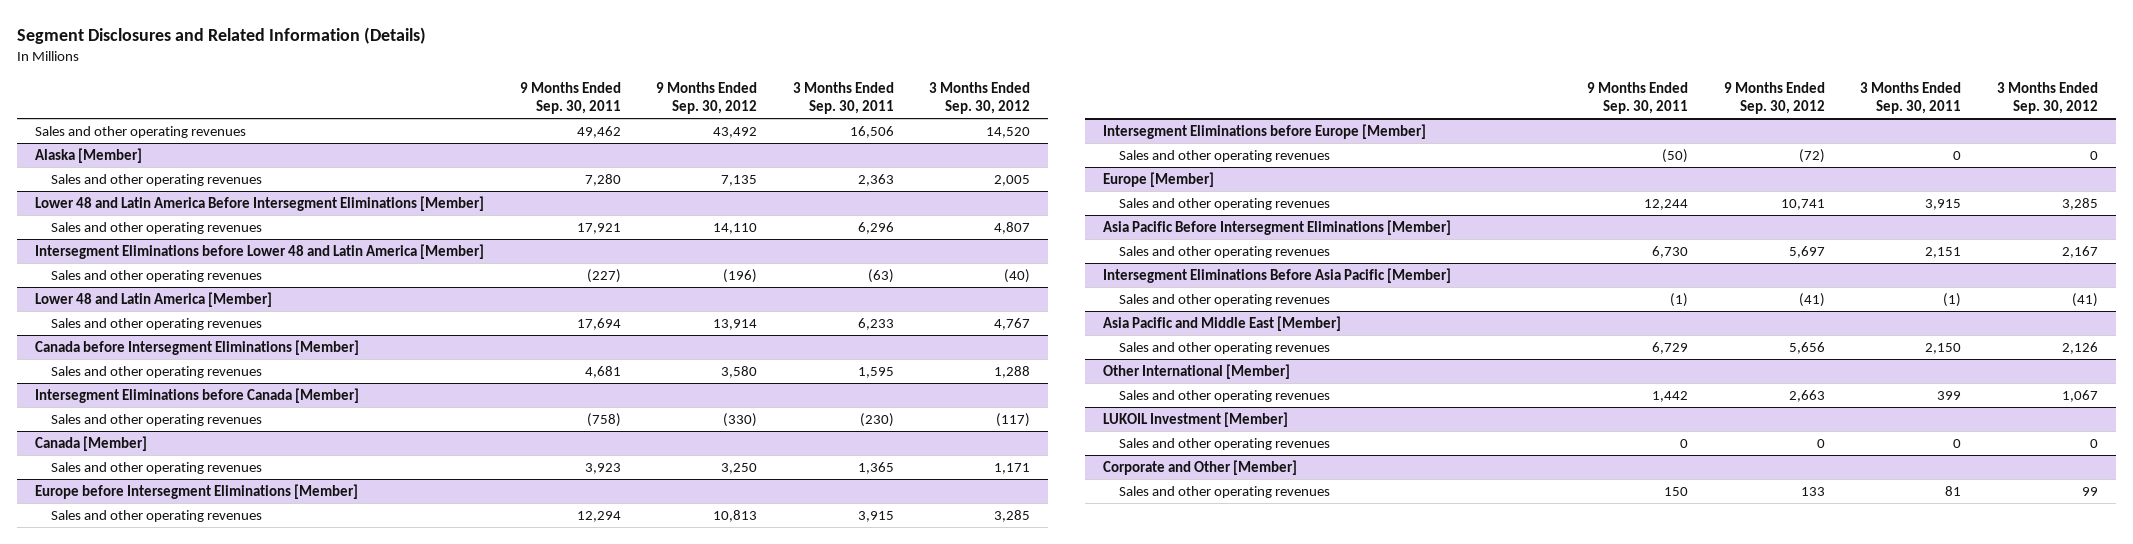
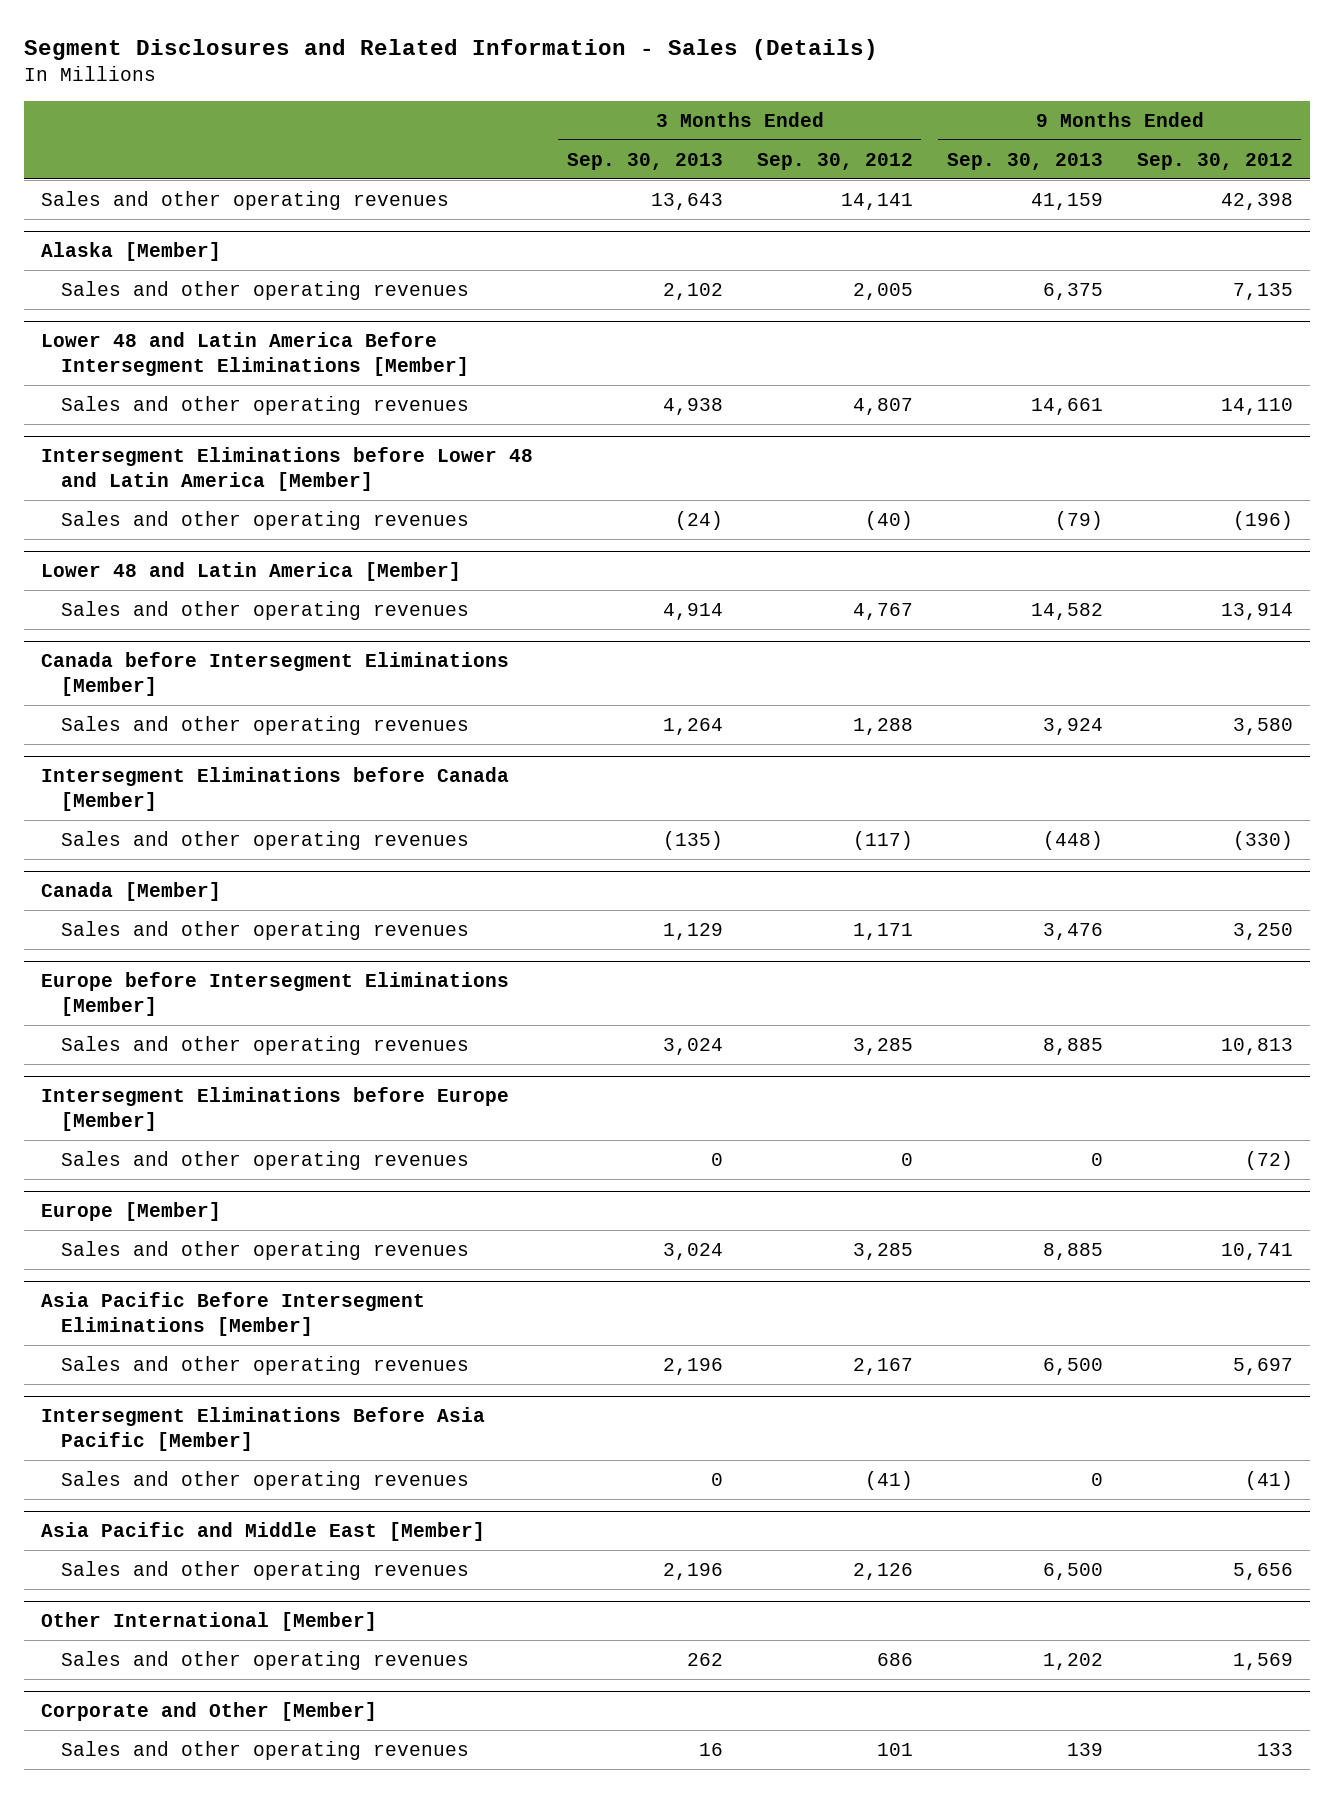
[17,26,427,44] Segment Disclosures and Related Information (Details) -> [24,38,879,60] Segment Disclosures and Related Information - Sales (Details)
[519,82,621,114] 9 Months Ended Sep. 30, 2011 -> none
[792,82,894,114] 3 Months Ended Sep. 30, 2011 -> none
none -> [566,152,723,170] Sep. 30, 2013
none -> [946,152,1103,170] Sep. 30, 2013
[713,127,758,139] 43,492 -> [1220,192,1293,210] 42,398
[986,127,1031,139] 14,520 -> [840,192,913,210] 14,141
[1103,412,1289,428] LUKOIL Investment [Member] -> none
[1119,438,1331,451] Sales and other operating revenues -> none
[1788,390,1825,403] 2,663 -> [1232,1652,1293,1670] 1,569
[2061,390,2098,403] 1,067 -> [876,1652,913,1666] 686
[2081,487,2098,497] 99 -> [876,1742,913,1756] 101

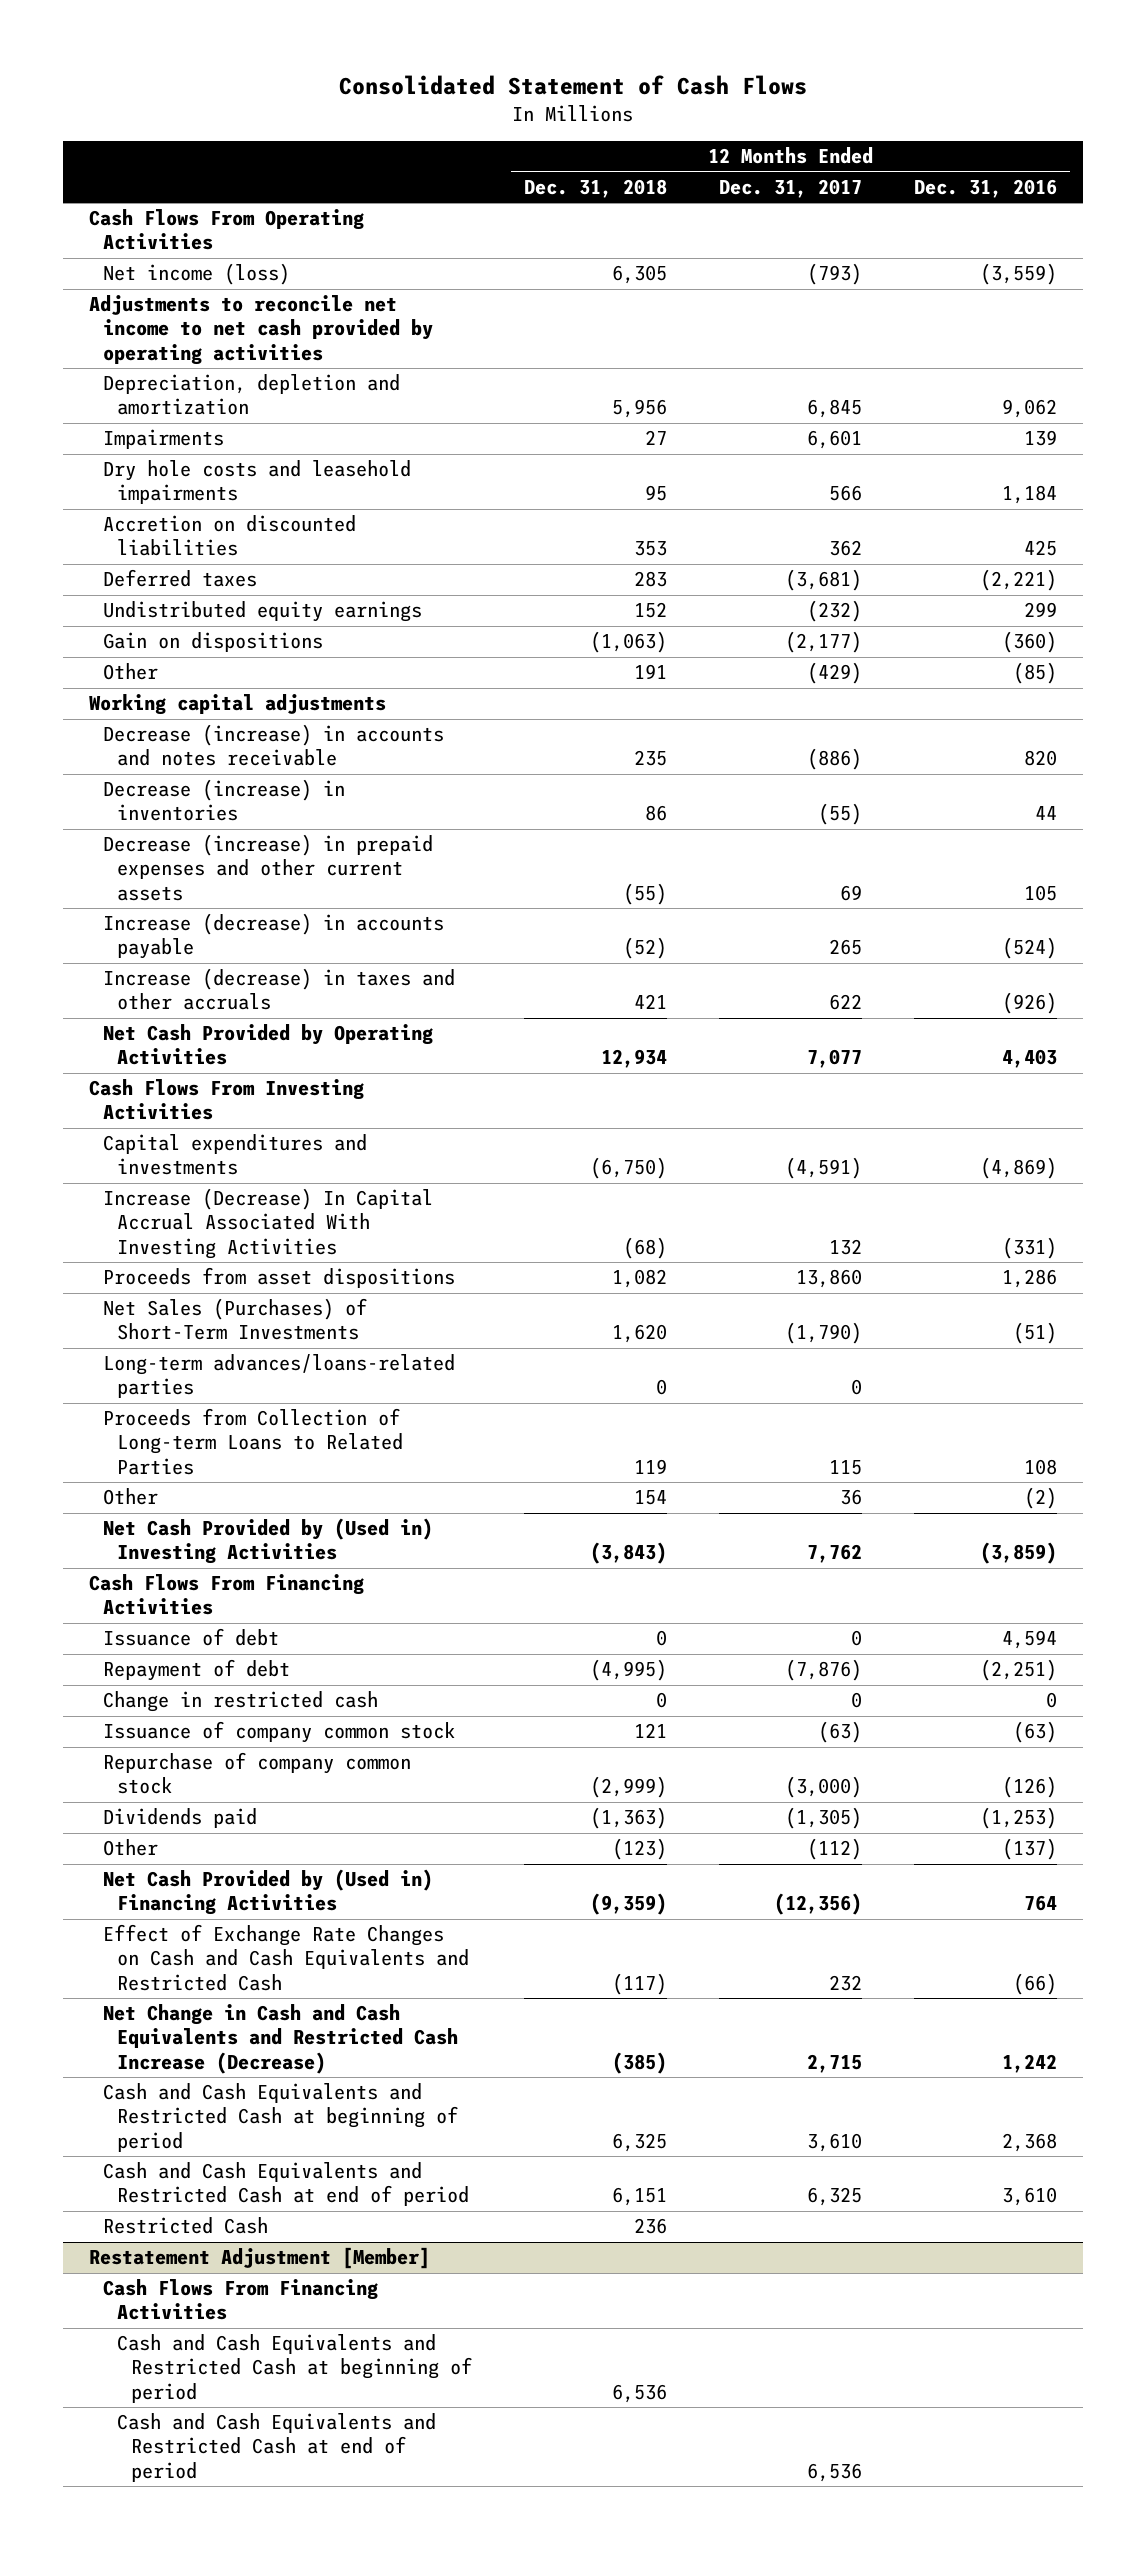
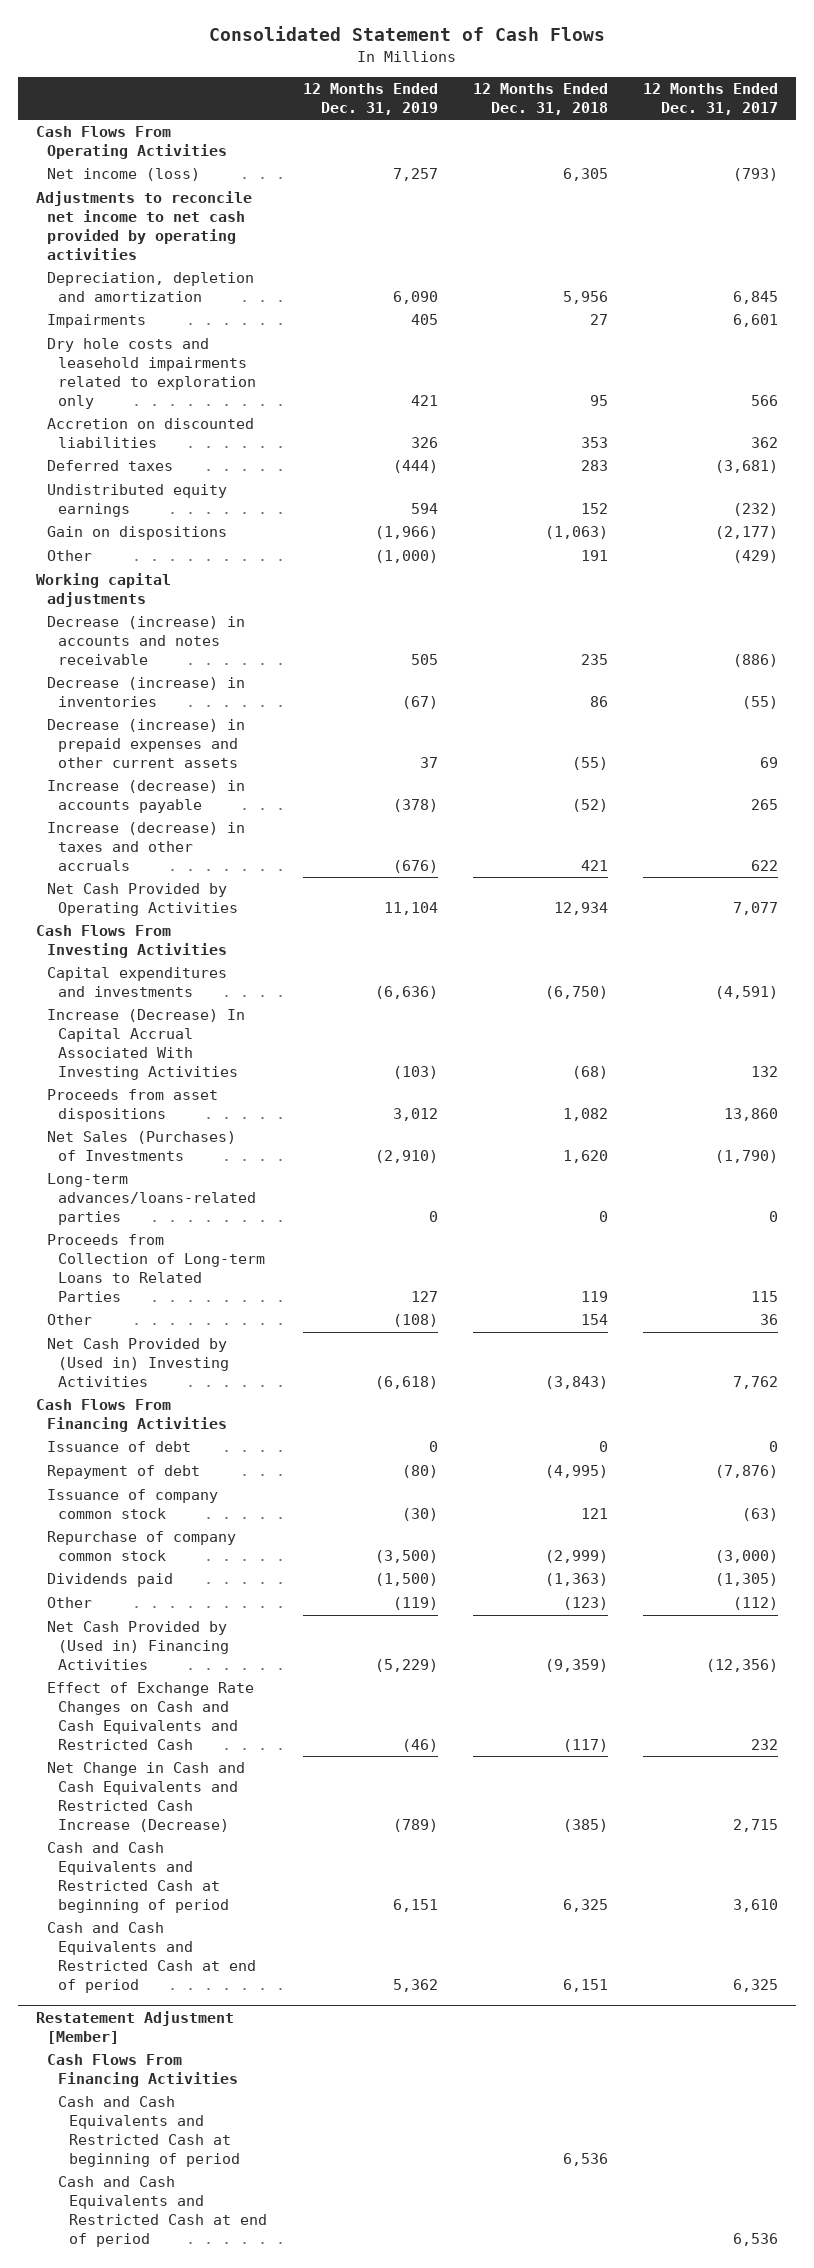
[913,178,1057,198] Dec. 31, 2016 -> none
none -> [302,83,438,115] 12 Months Ended Dec. 31, 2019
[102,460,411,505] Dry hole costs and leasehold impairments -> [46,338,257,410] Dry hole costs and leasehold impairments related to exploration only
[102,1298,367,1341] Net Sales (Purchases) of Short-Term Investments -> [46,1131,236,1162] Net Sales (Purchases) of Investments
[102,1691,378,1713] Change in restricted cash -> none
[102,2217,268,2235] Restricted Cash -> none

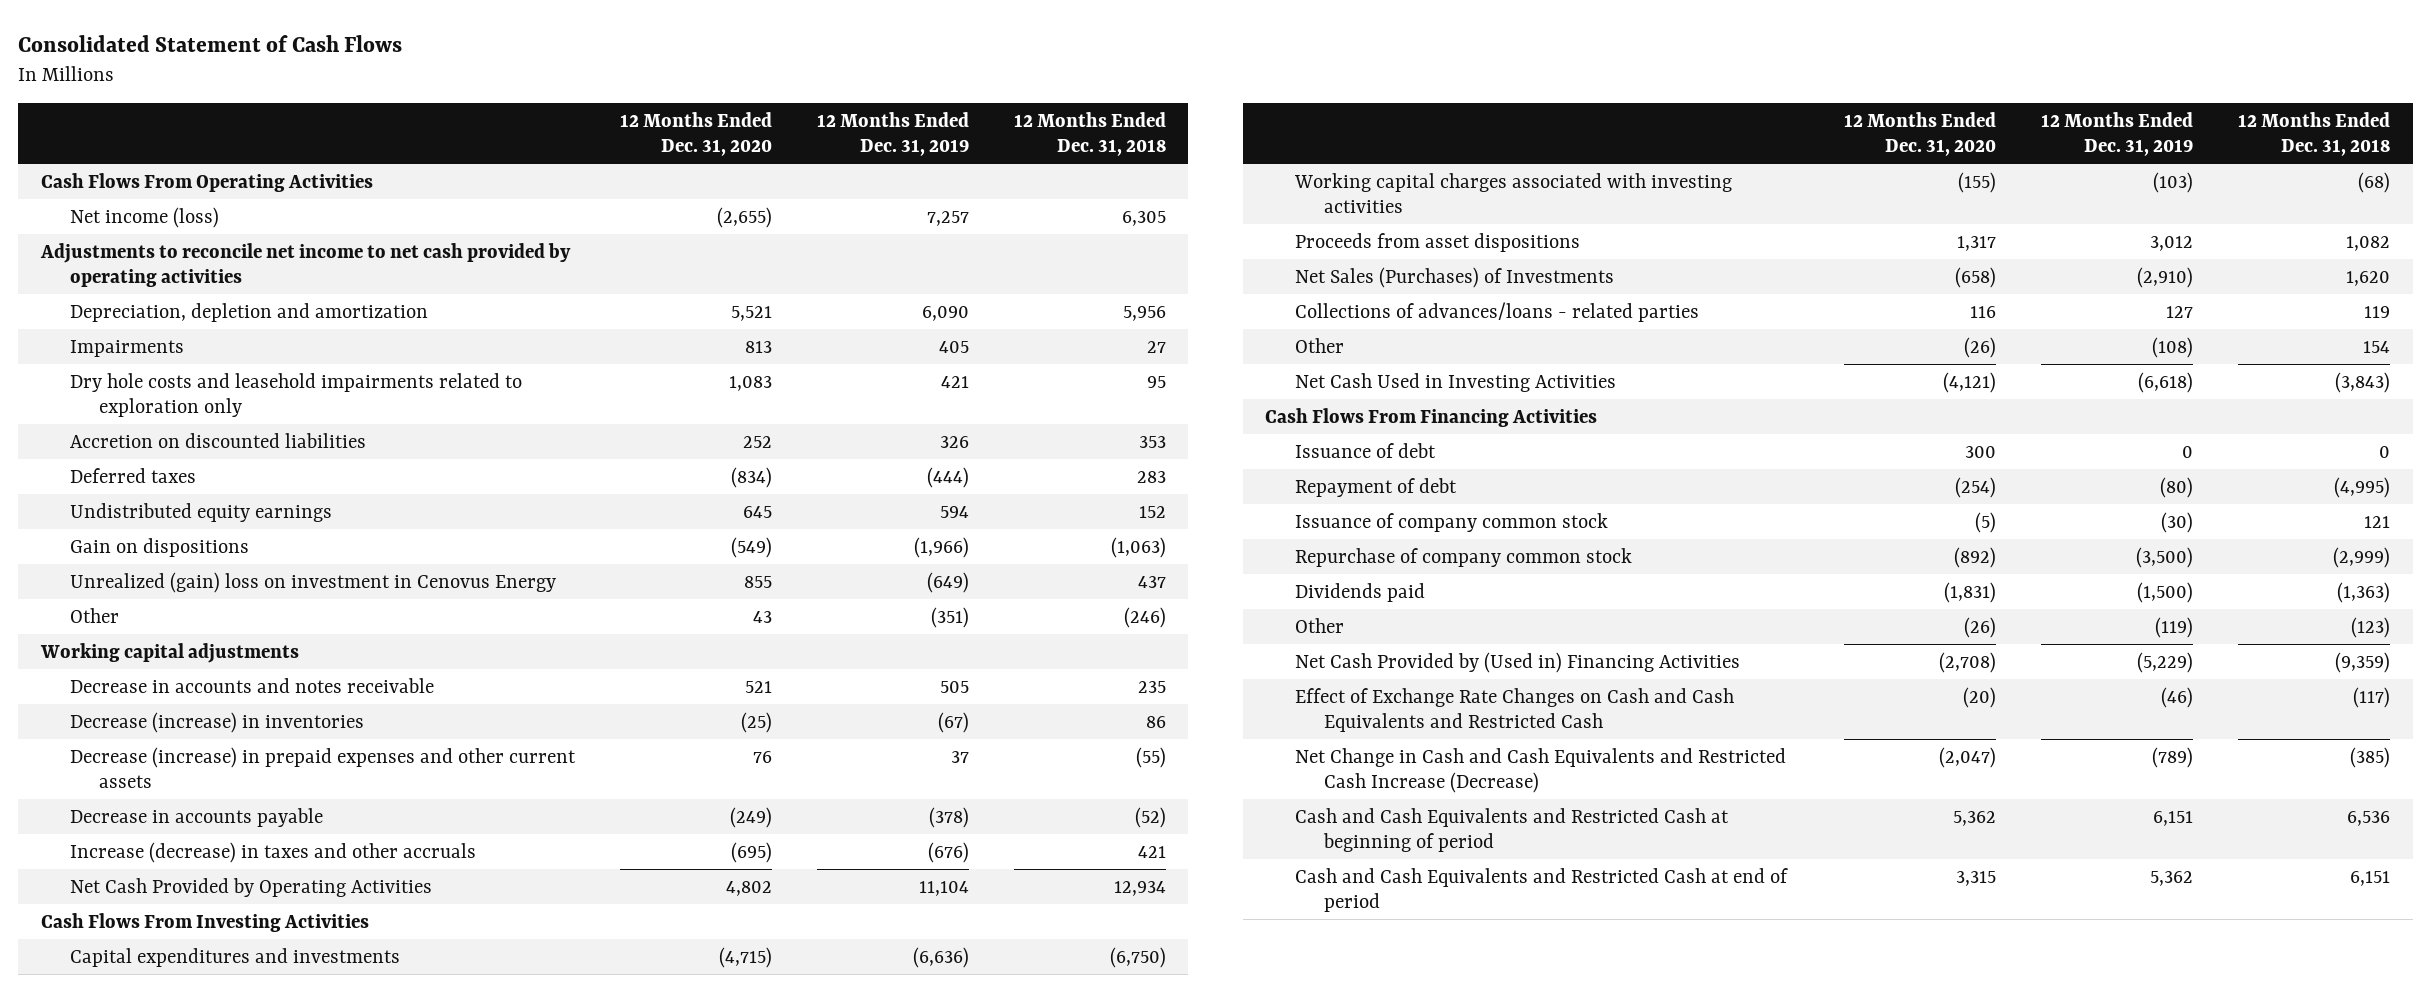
[643,83,779,115] 12 Months Ended Dec. 31, 2017 -> none
none -> [620,111,773,156] 12 Months Ended Dec. 31, 2020
none -> [70,571,557,593] Unrealized (gain) loss on investment in Cenovus Energy
[374,550,438,564] (1,000) -> [930,606,969,628] (351)
[580,550,608,562] 191 -> [1123,606,1166,628] (246)
[46,616,245,666] Decrease (increase) in accounts and notes receivable -> [70,677,435,693] Decrease in accounts and notes receivable
[46,780,245,814] Increase (decrease) in accounts payable -> [70,807,324,827] Decrease in accounts payable
[46,1009,245,1081] Increase (Decrease) In Capital Accrual Associated With Investing Activities -> [1293,172,1732,213] Working capital charges associated with investing activities
[46,1173,257,1226] Long-term advances/loans-related parties -> none
[46,1234,266,1303] Proceeds from Collection of Long-term Loans to Related Parties -> [1294,301,1699,322] Collections of advances/loans - related parties
[46,1338,230,1388] Net Cash Provided by (Used in) Investing Activities -> [1294,372,1616,392] Net Cash Used in Investing Activities
[562,1899,608,1913] 6,325 -> [2347,810,2391,826] 6,536
[35,2010,234,2044] Restatement Adjustment [Member] -> none
[46,2054,239,2088] Cash Flows From Financing Activities -> none
[58,2096,241,2168] Cash and Cash Equivalents and Restricted Cash at beginning of period -> none
[58,2176,268,2248] Cash and Cash Equivalents and Restricted Cash at end of period -> none

